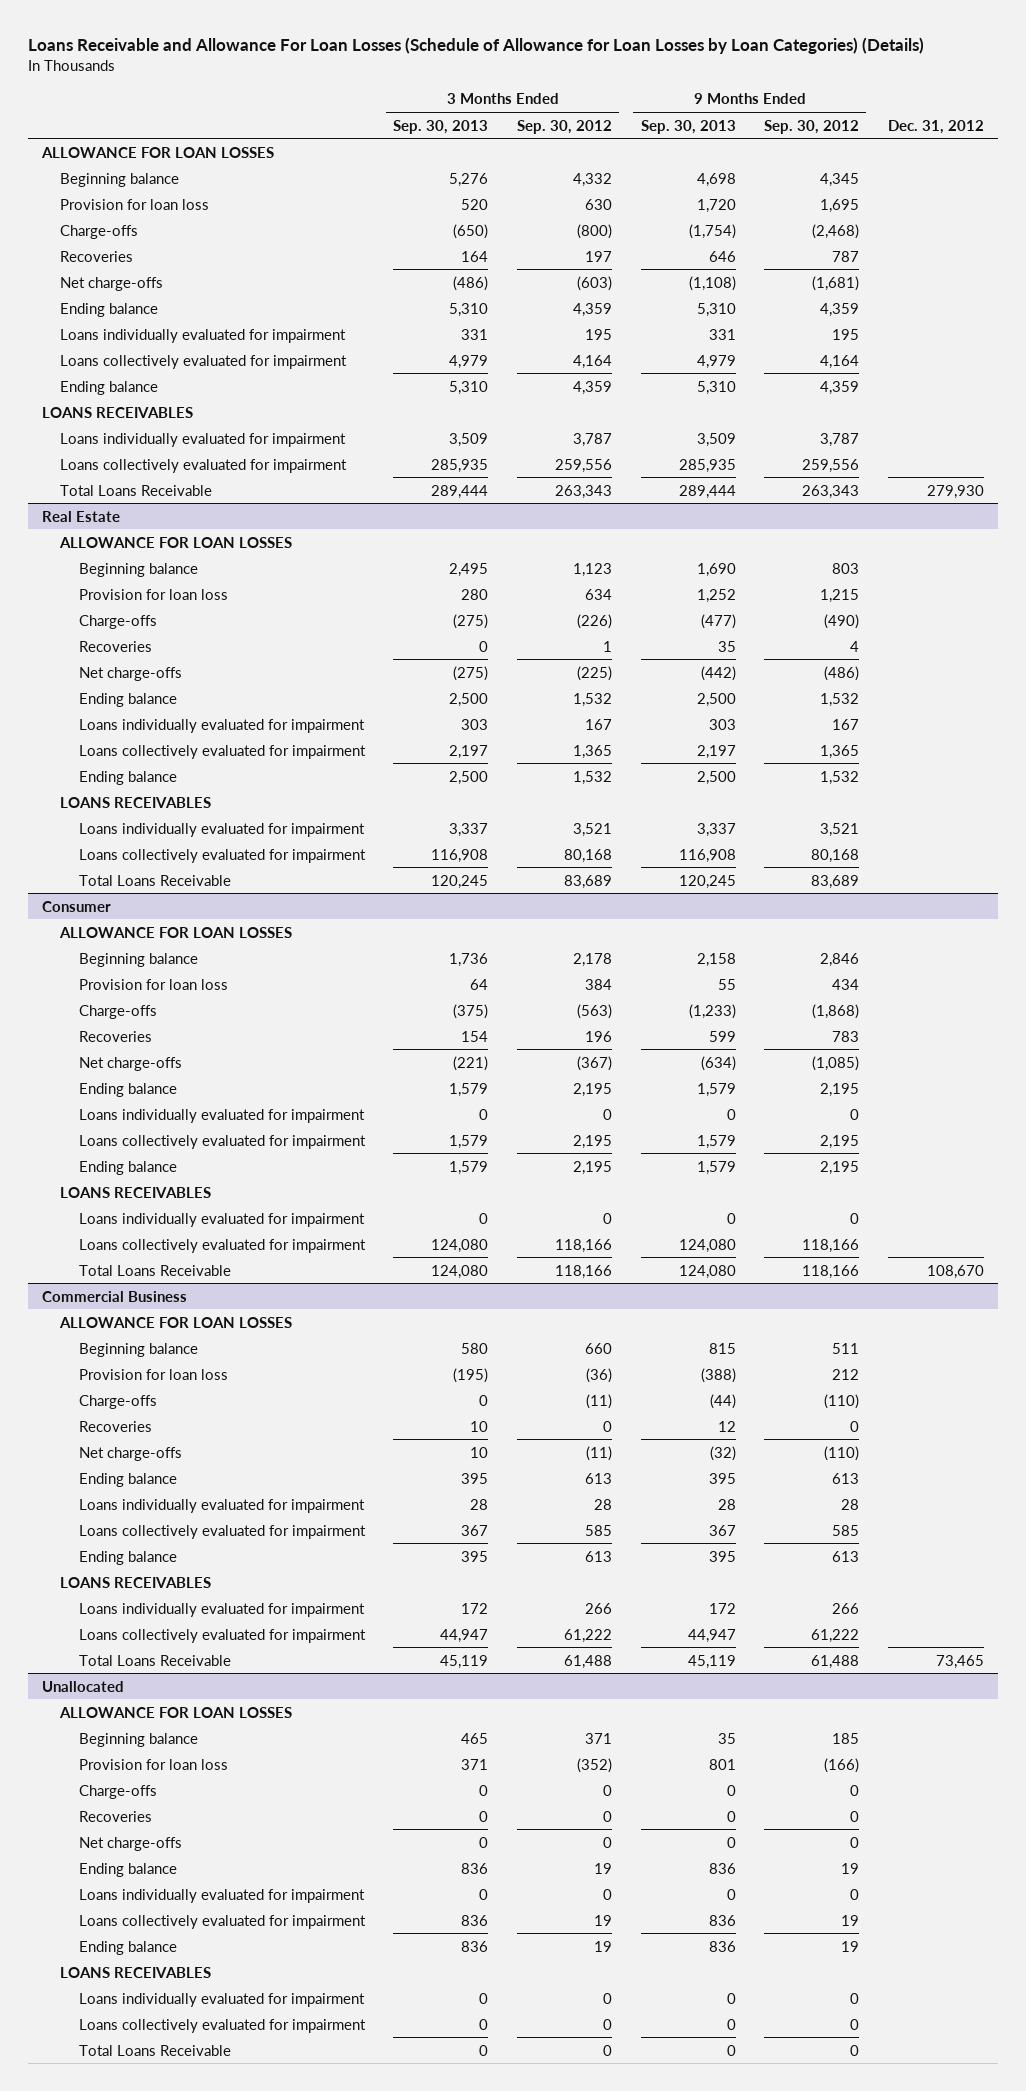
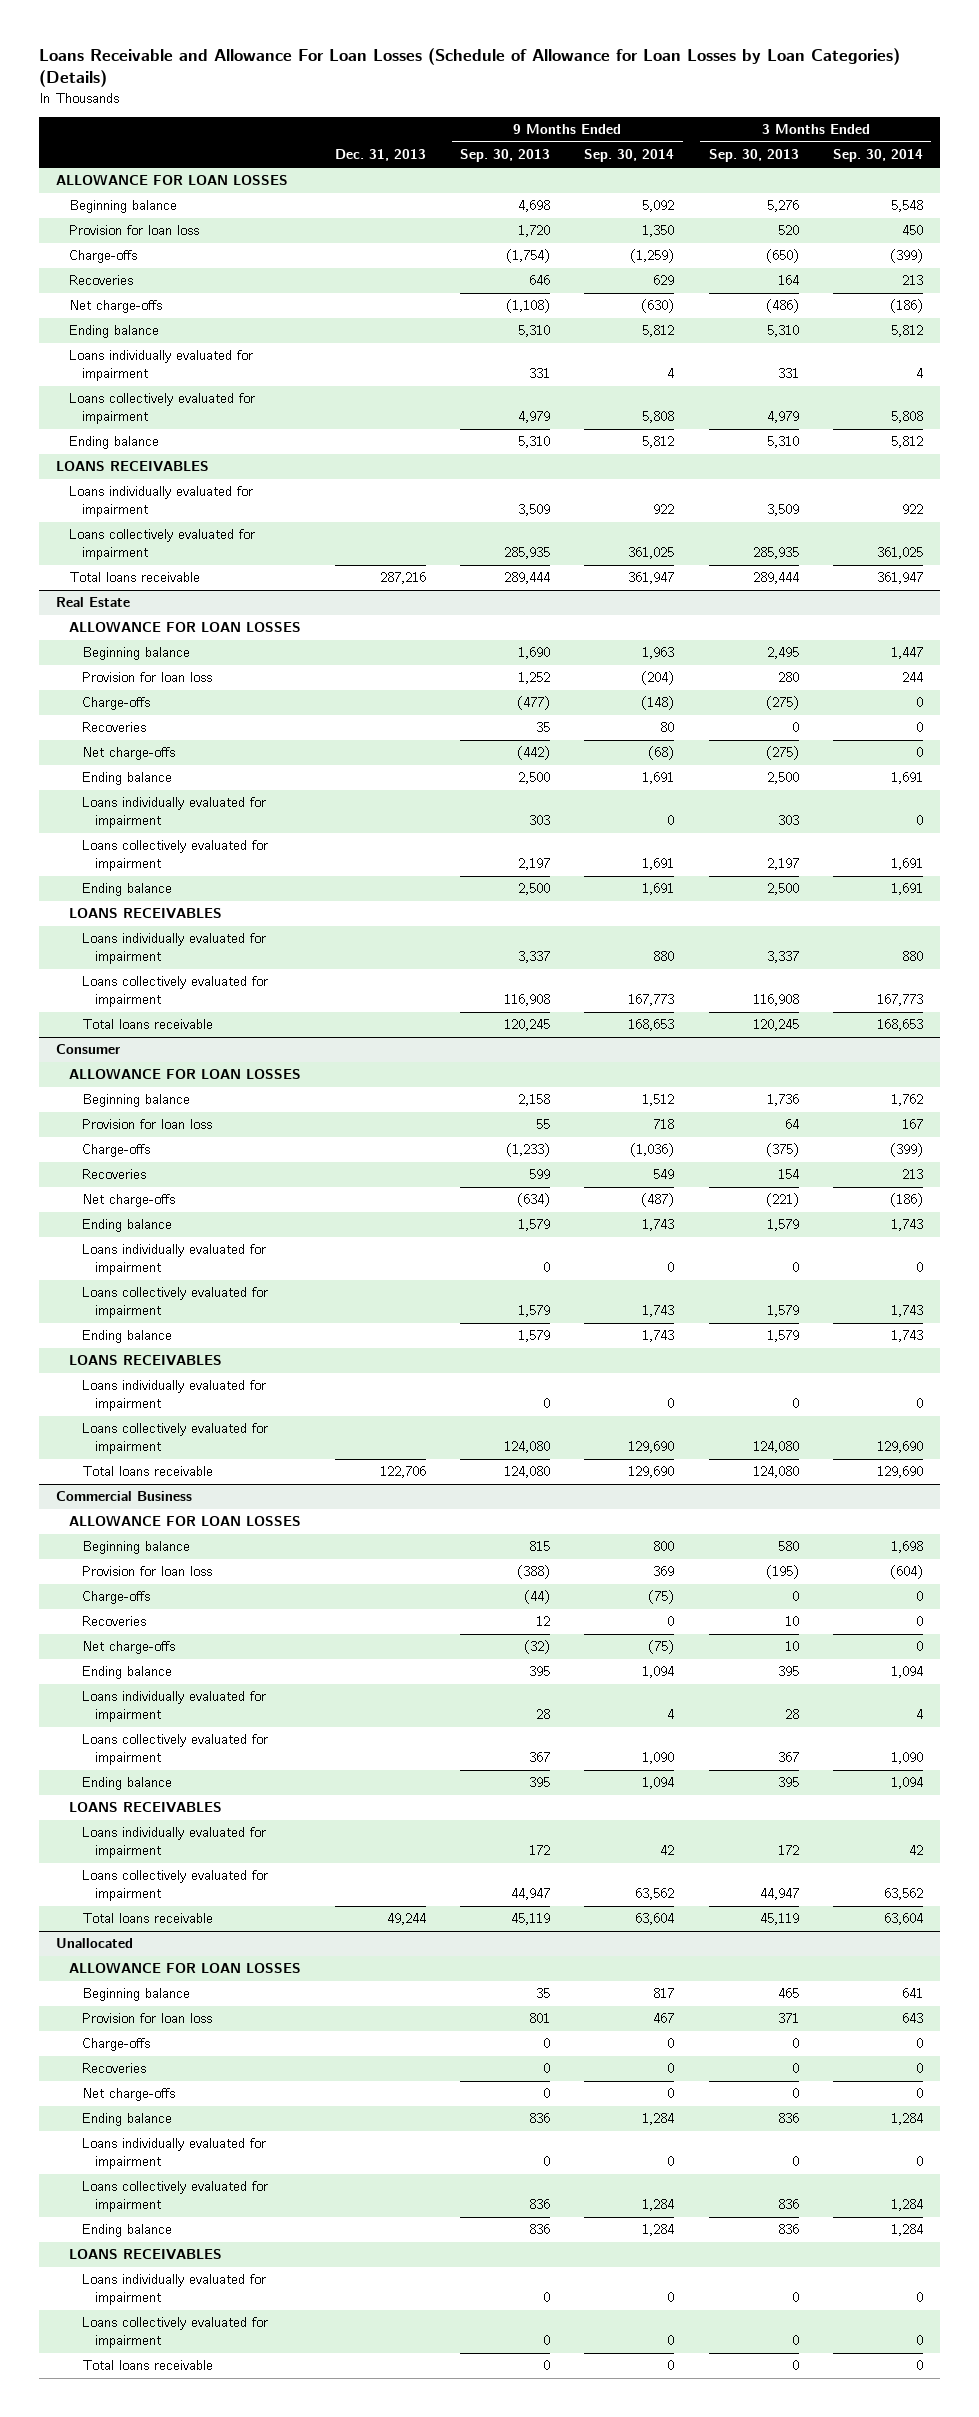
[516,119,612,134] Sep. 30, 2012 -> none
[764,119,860,134] Sep. 30, 2012 -> none
[887,119,984,134] Dec. 31, 2012 -> none
none -> [335,149,427,162] Dec. 31, 2013
none -> [584,149,675,163] Sep. 30, 2014
none -> [832,149,923,163] Sep. 30, 2014
[60,484,213,496] Total Loans Receivable -> [69,572,201,583] Total loans receivable
[78,874,231,886] Total Loans Receivable -> [82,1019,214,1030] Total loans receivable
[78,1264,231,1276] Total Loans Receivable -> [82,1466,214,1477] Total loans receivable
[78,1654,231,1666] Total Loans Receivable -> [82,1913,214,1924] Total loans receivable
[78,2044,231,2056] Total Loans Receivable -> [82,2360,214,2371] Total loans receivable

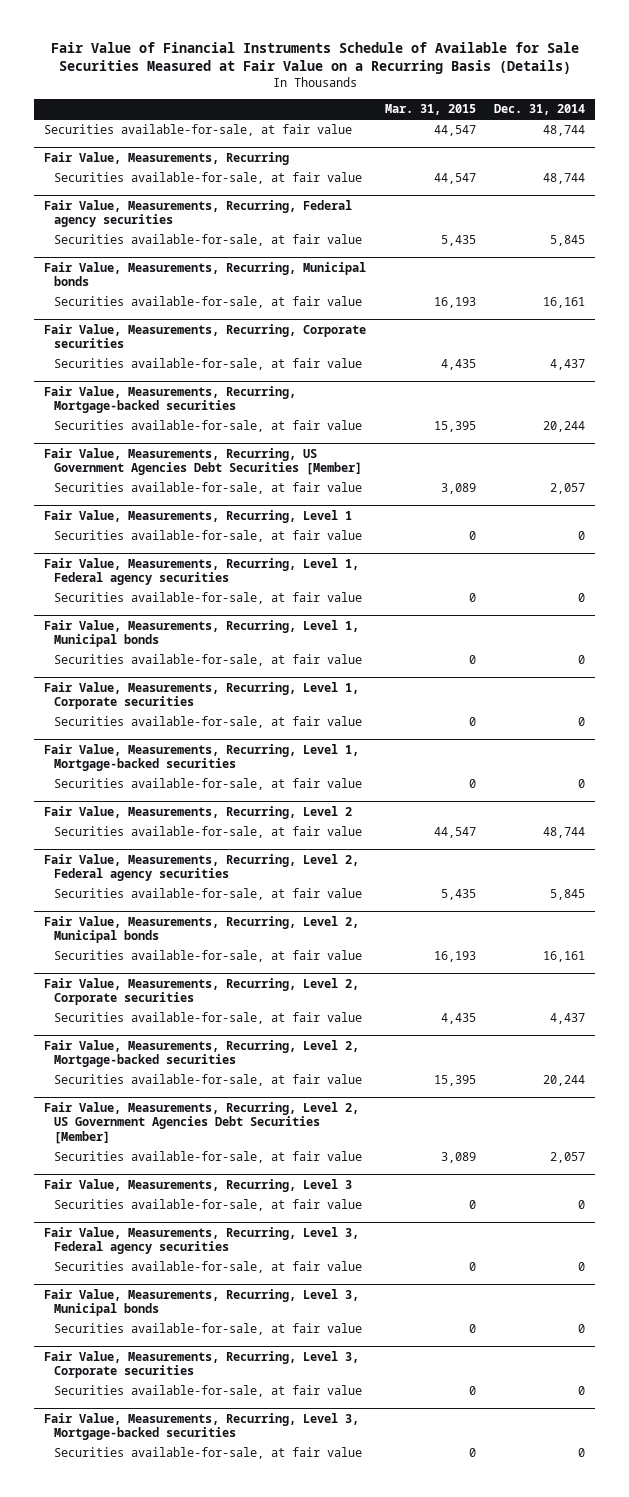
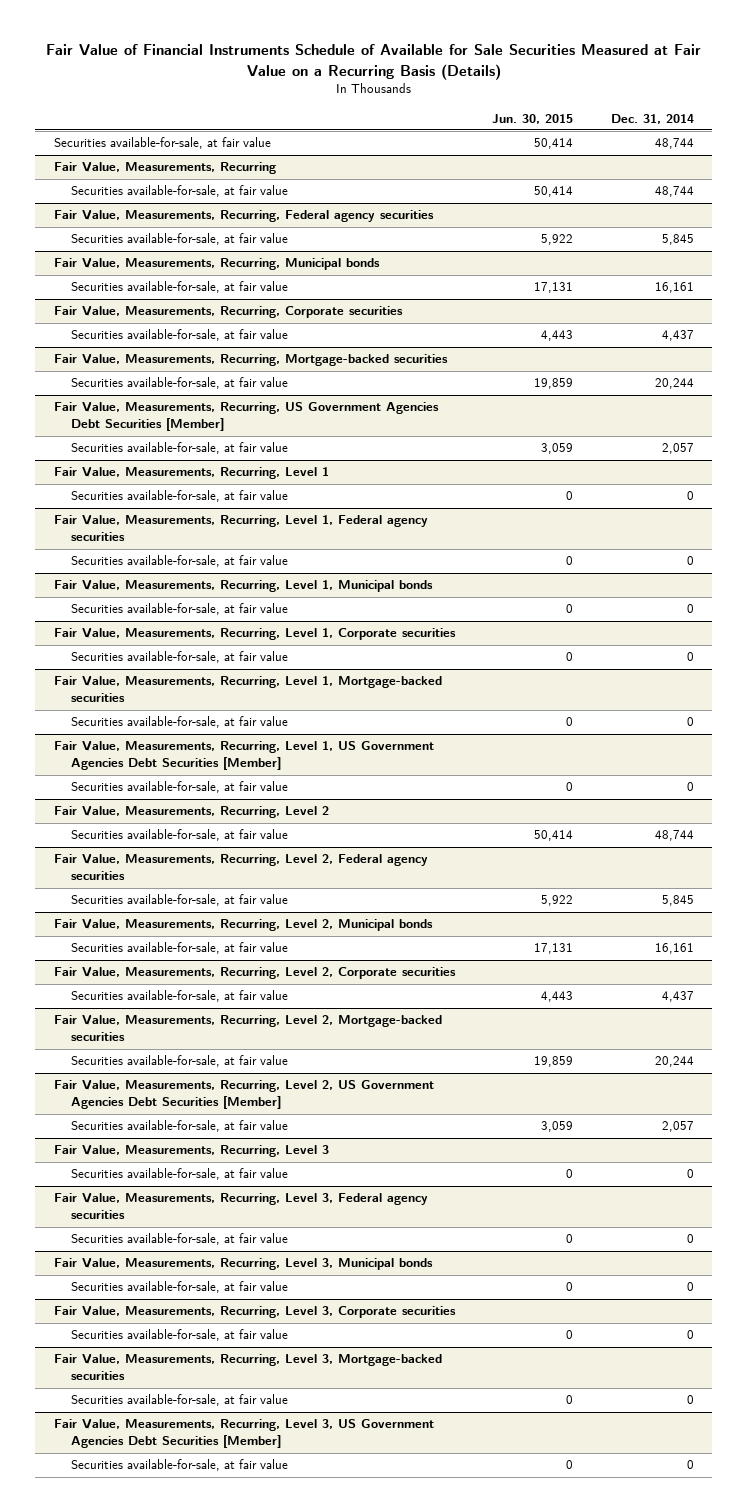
[384,104,476,116] Mar. 31, 2015 -> none
none -> [492,113,574,124] Jun. 30, 2015
none -> [53,741,434,771] Fair Value, Measurements, Recurring, Level 1, US Government Agencies Debt Securities [Member]
none -> [70,781,288,794] Securities available-for-sale, at fair value
none -> [53,1419,434,1449] Fair Value, Measurements, Recurring, Level 3, US Government Agencies Debt Securities [Member]
none -> [70,1459,288,1472] Securities available-for-sale, at fair value

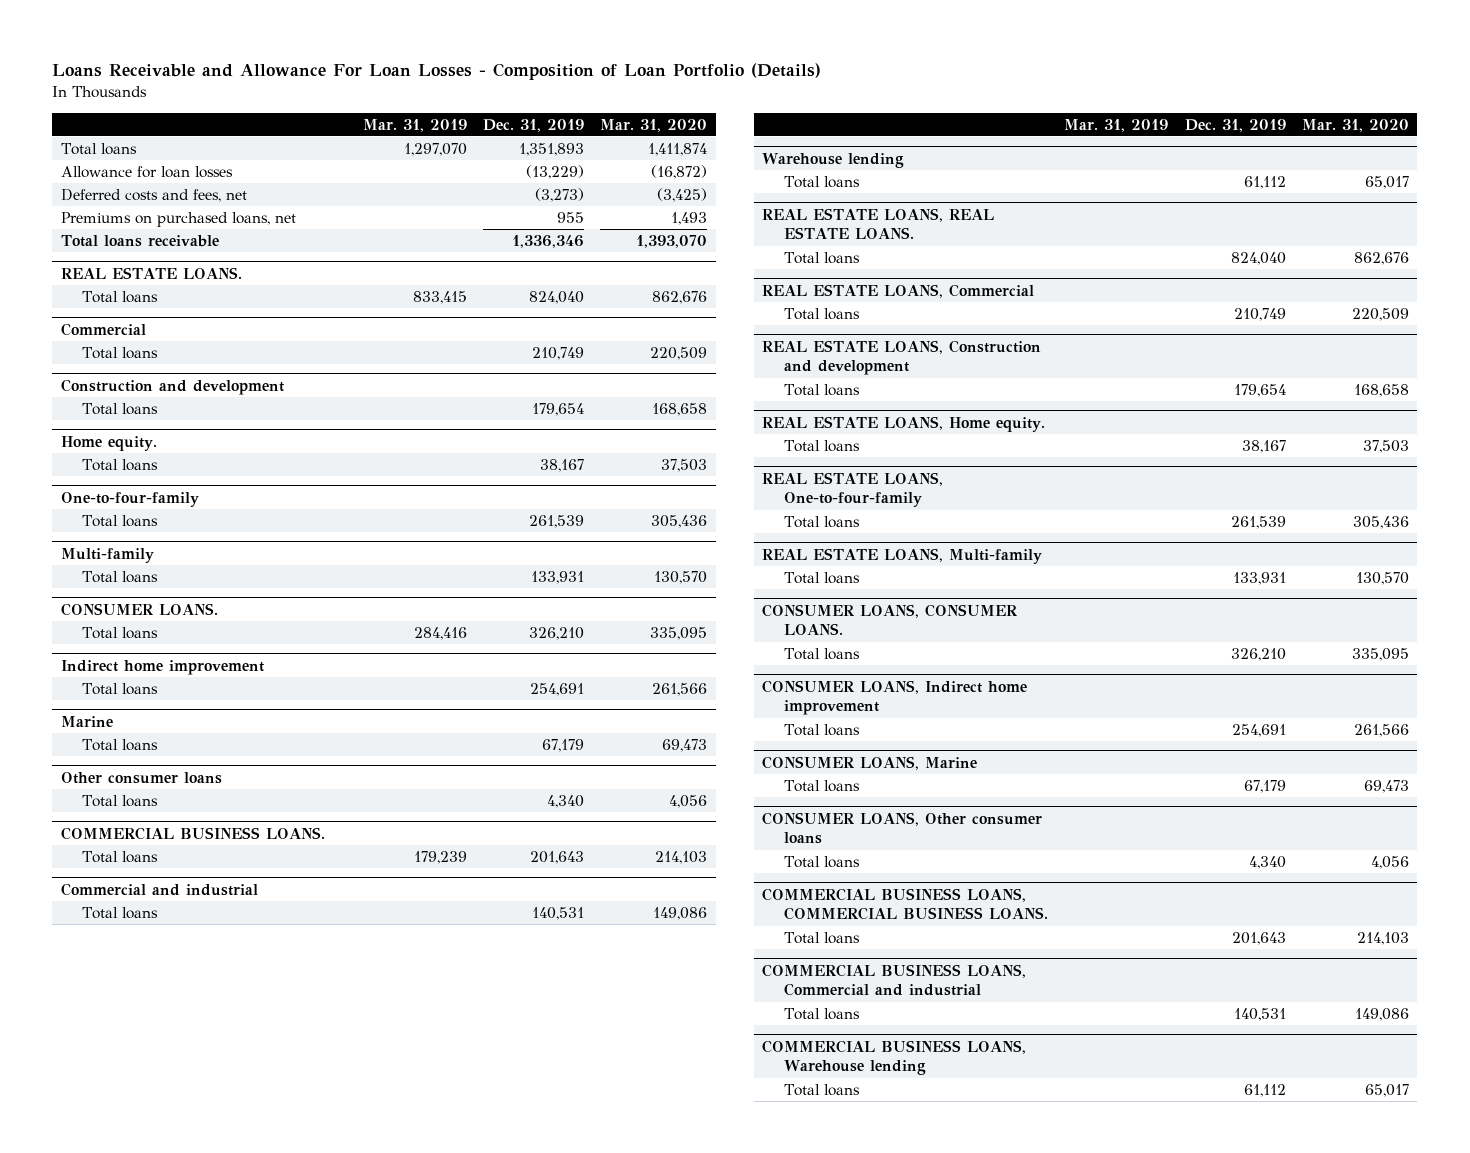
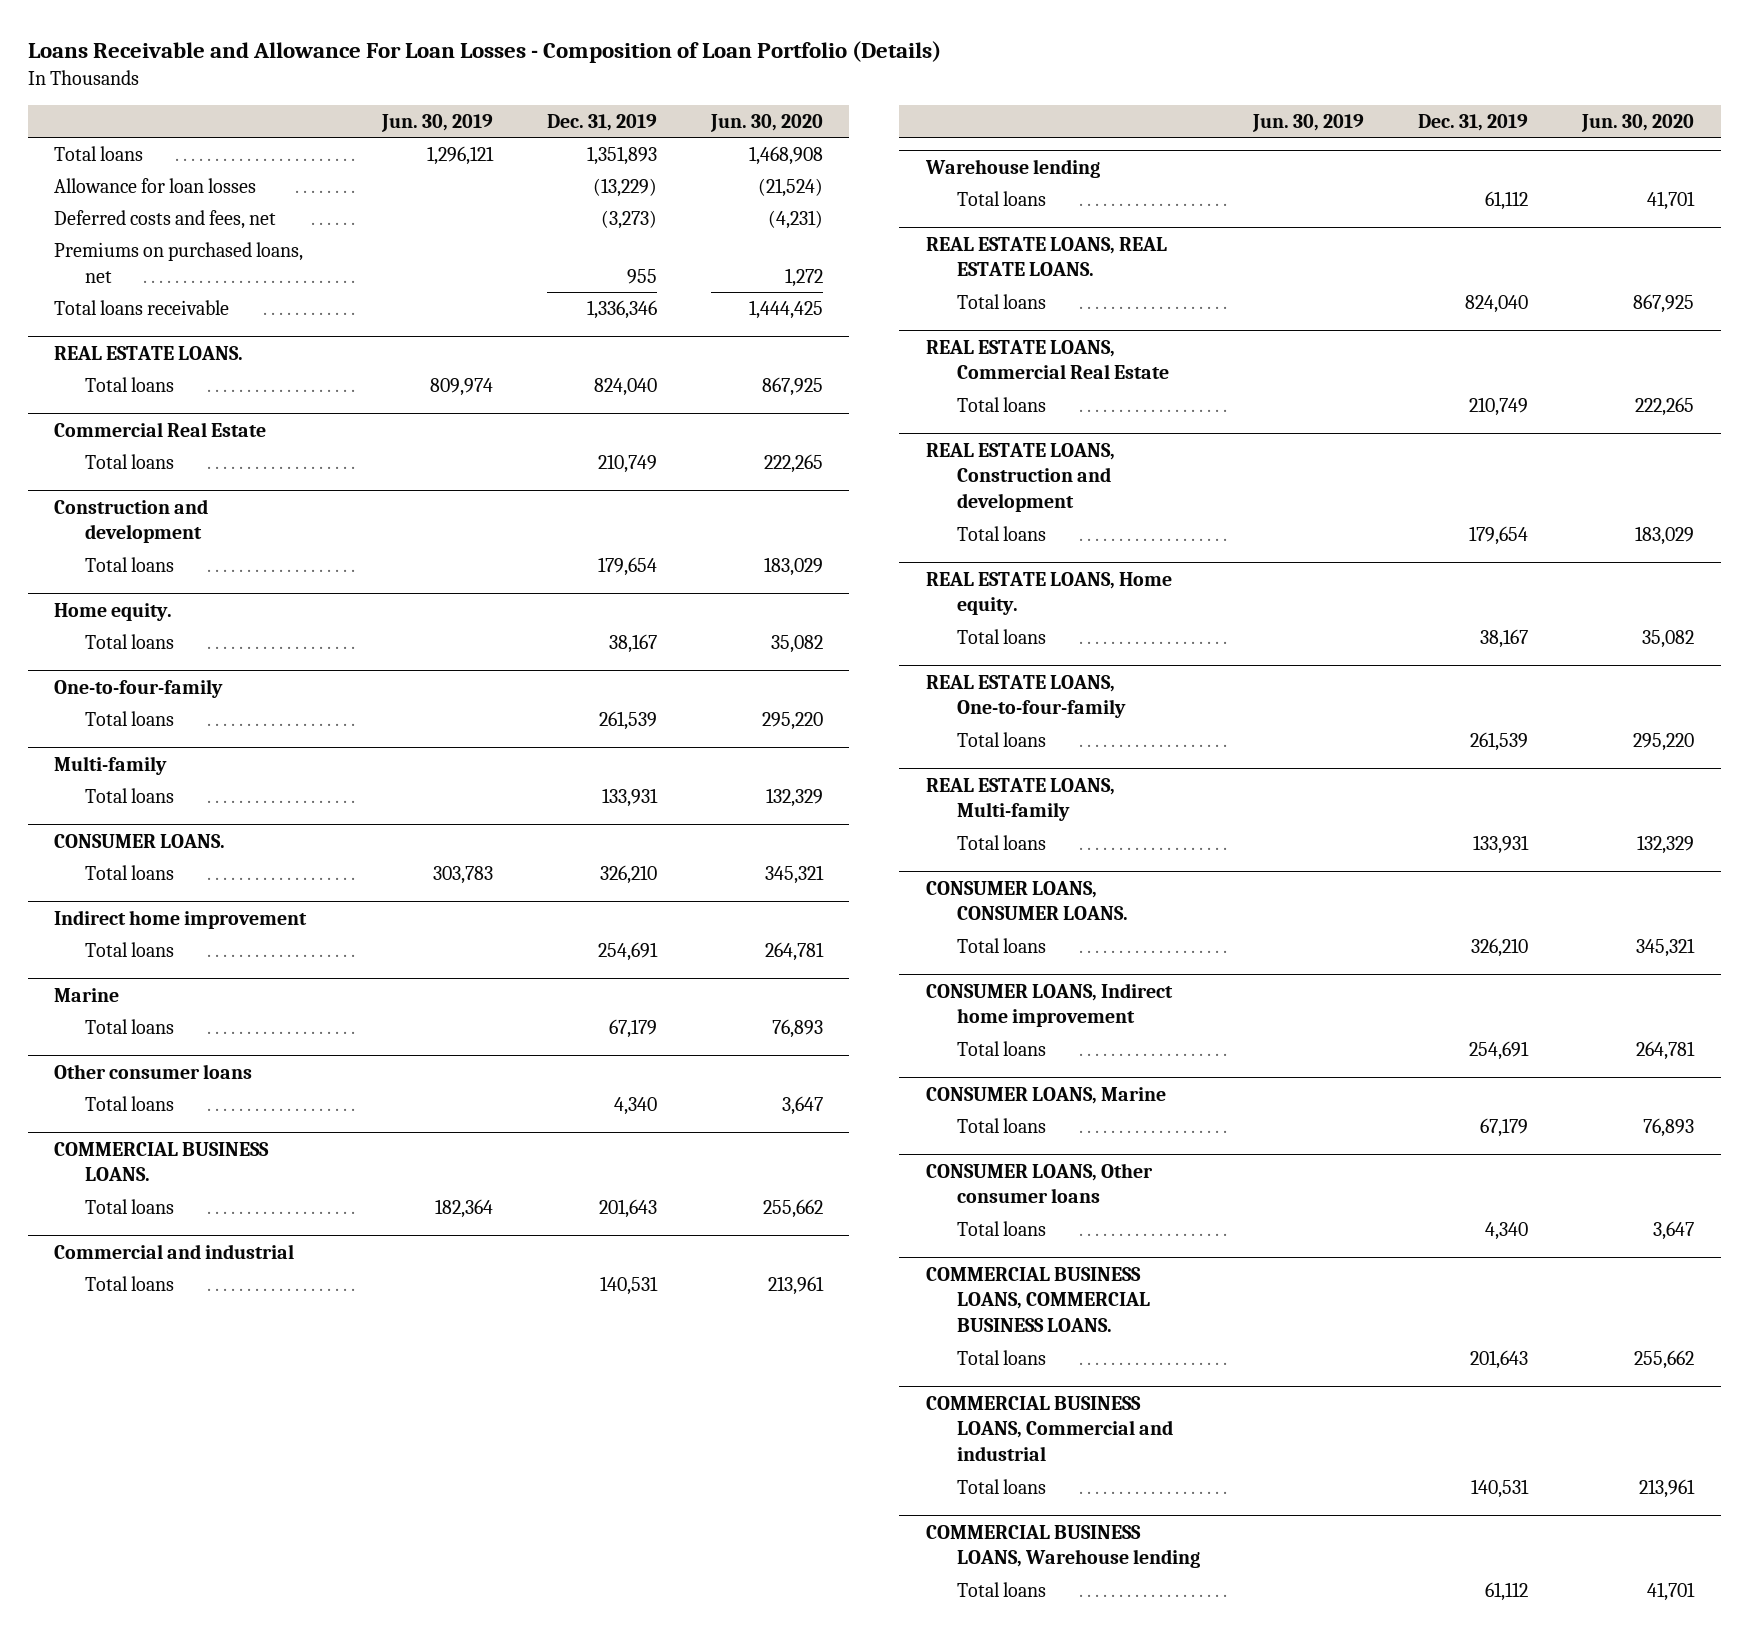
[362,118,467,132] Mar. 31, 2019 -> none
[600,118,708,132] Mar. 31, 2020 -> none
none -> [381,113,494,132] Jun. 30, 2019
none -> [709,113,823,132] Jun. 30, 2020
[60,322,146,336] Commercial -> [54,421,267,437] Commercial Real Estate
[762,283,1035,298] REAL ESTATE LOANS, Commercial -> [925,339,1169,380] REAL ESTATE LOANS, Commercial Real Estate

